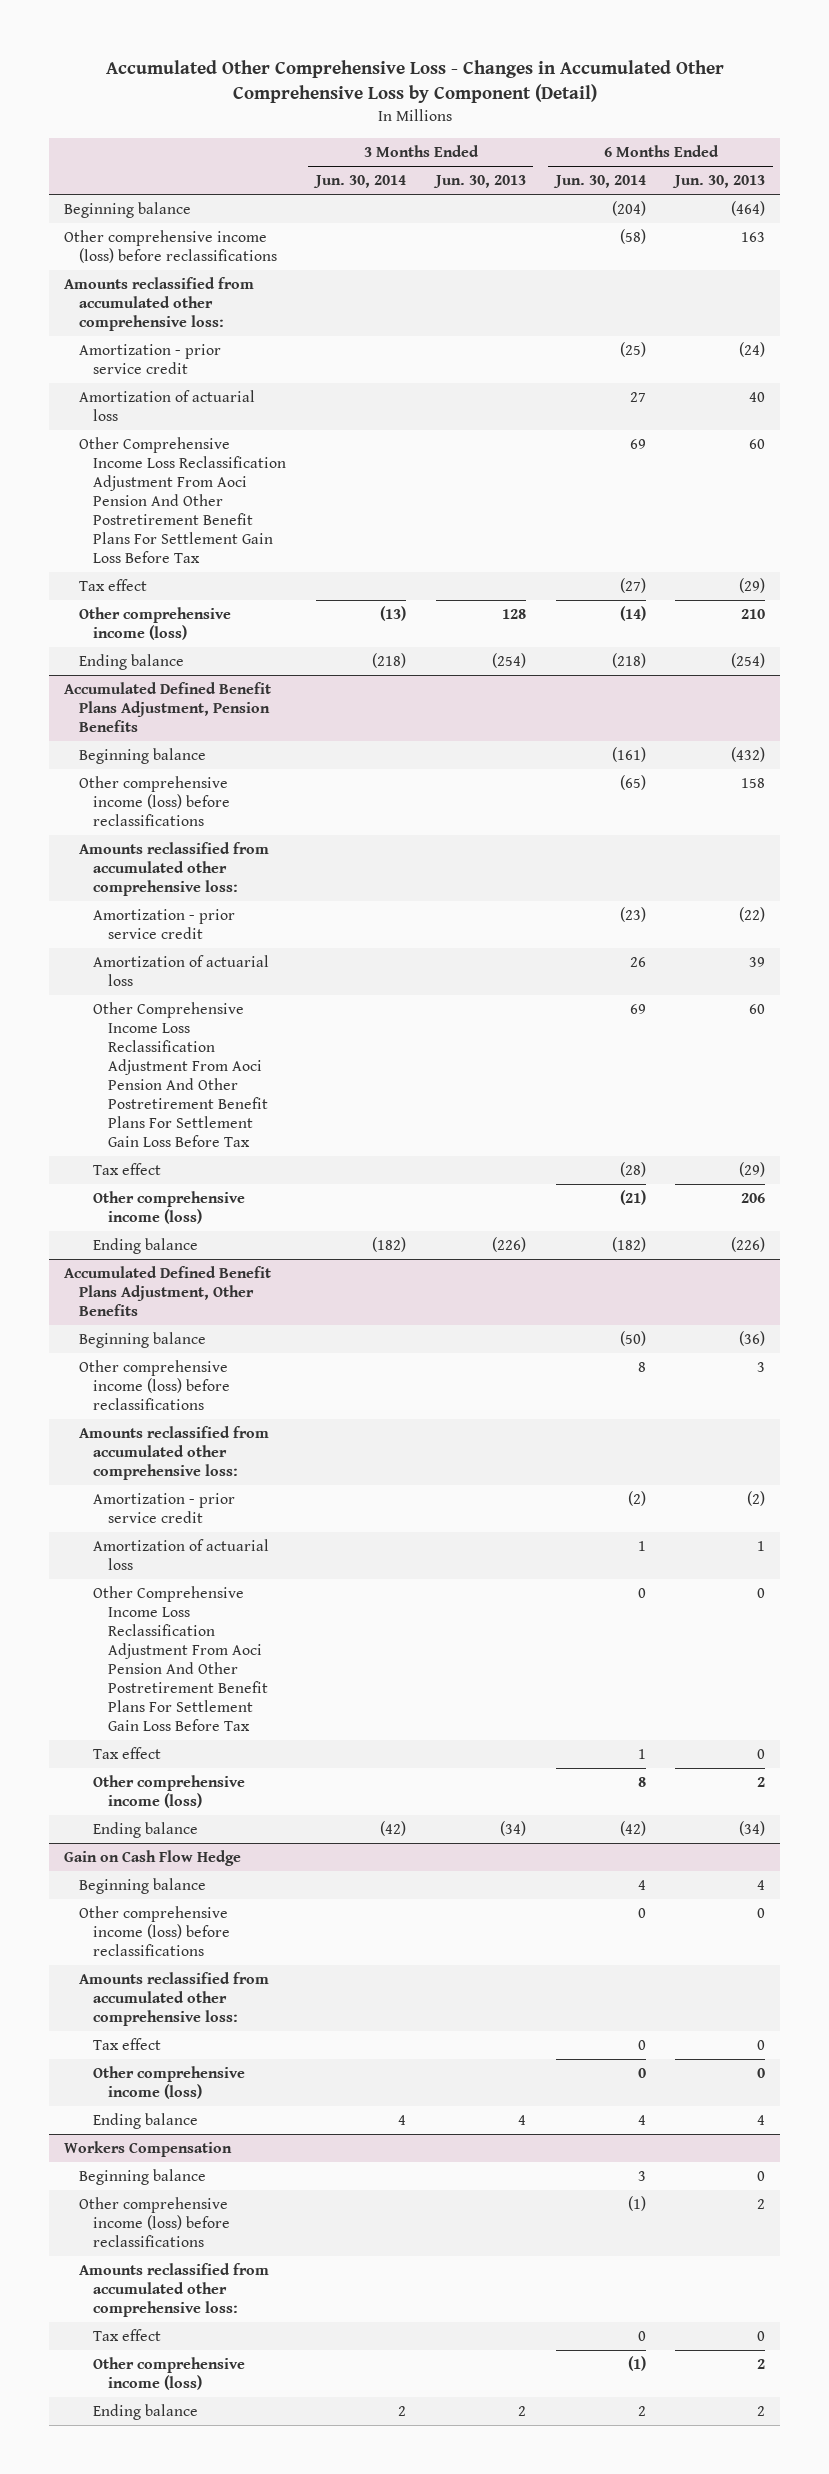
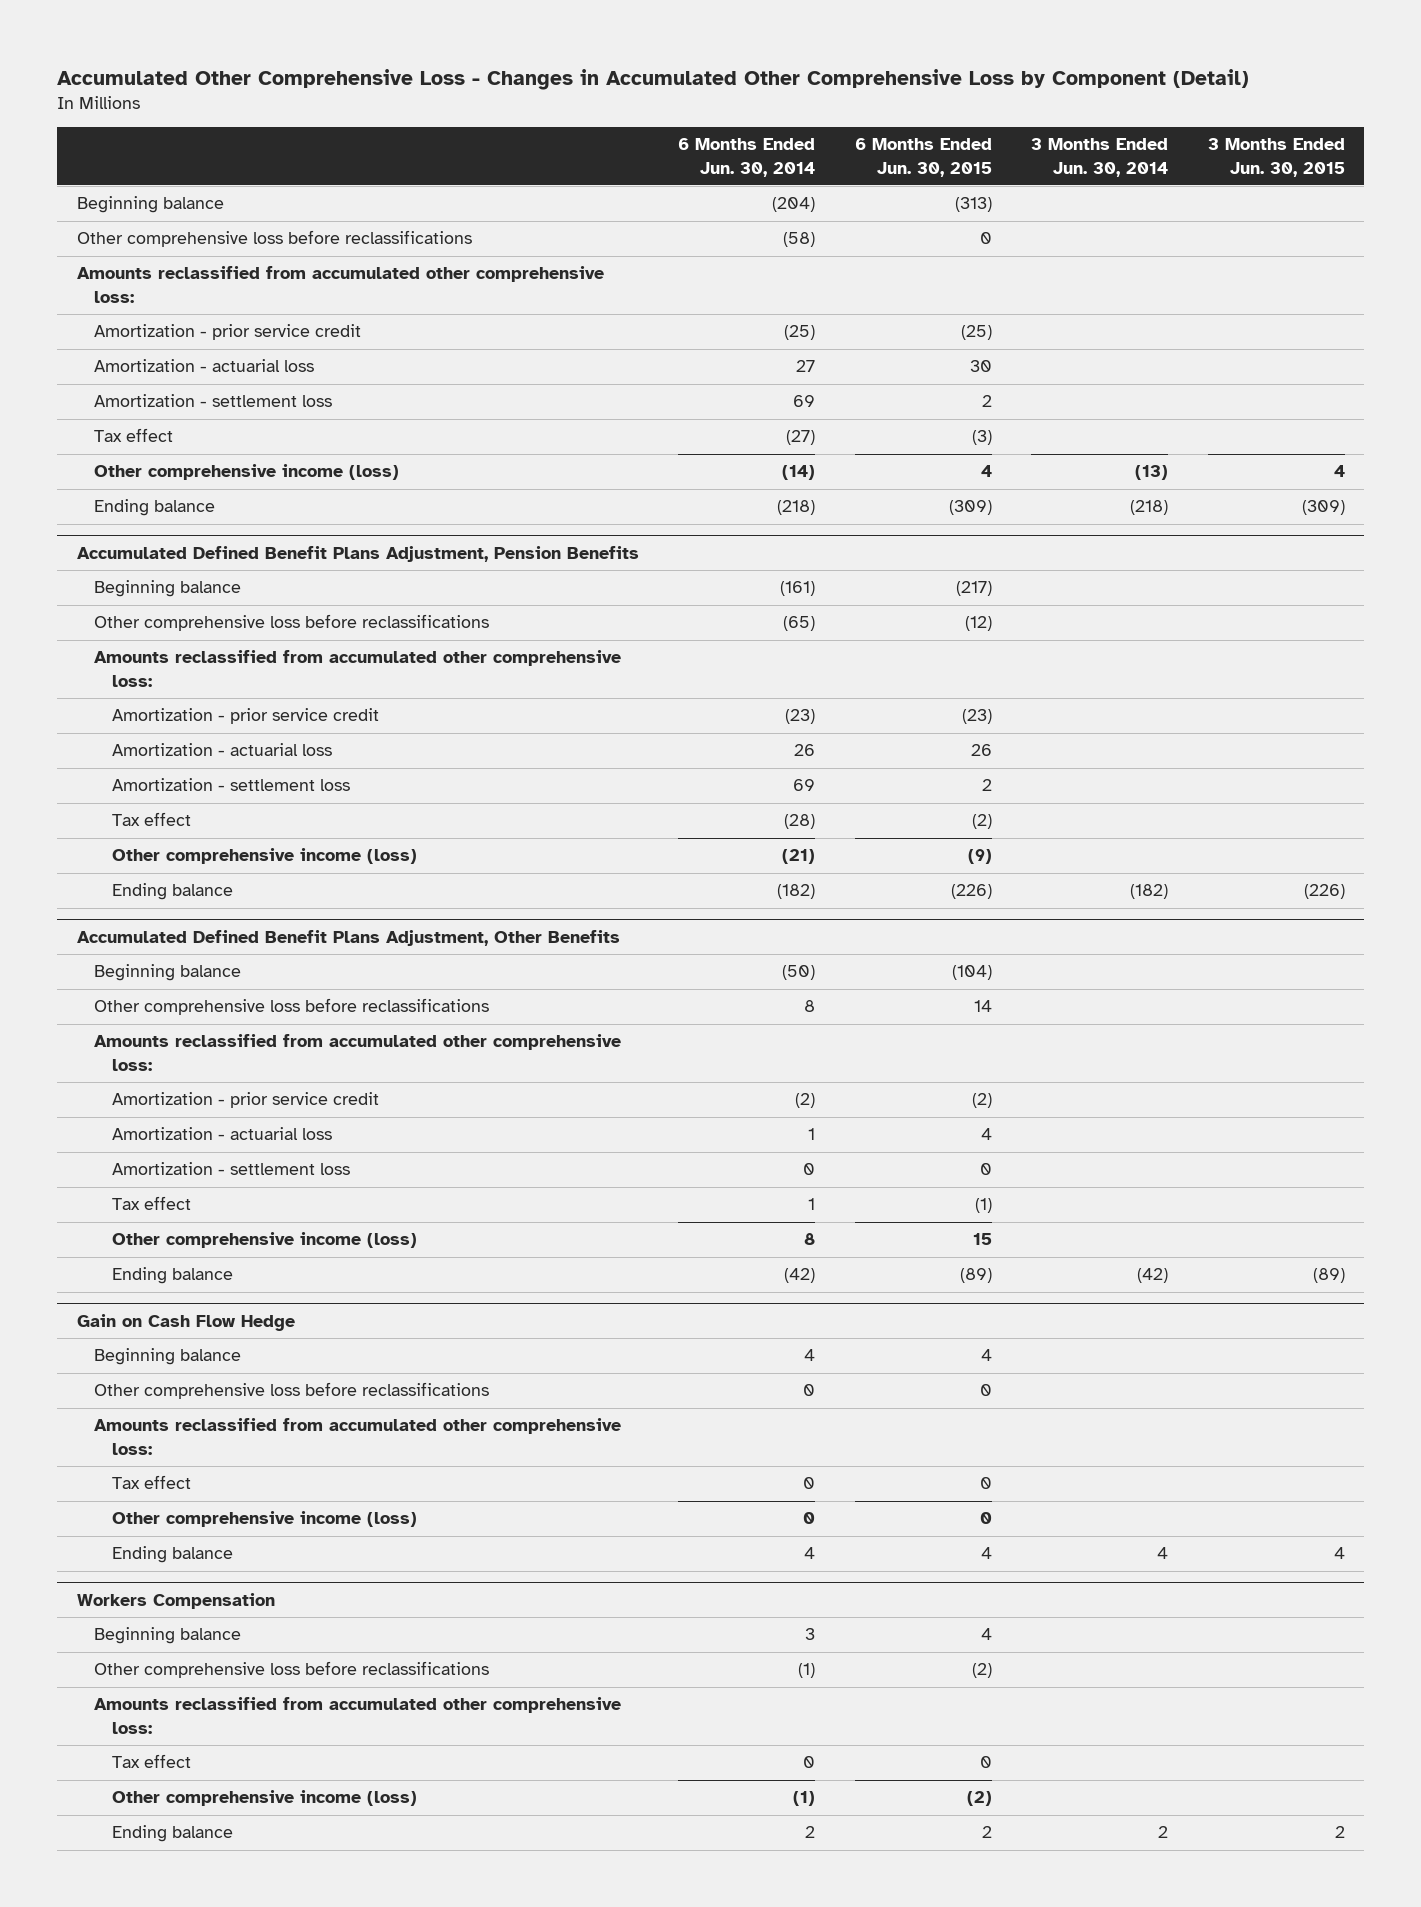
[432,175,526,189] Jun. 30, 2013 -> none
[672,175,766,189] Jun. 30, 2013 -> none
none -> [854,138,992,177] 6 Months Ended Jun. 30, 2015
none -> [1207,138,1345,177] 3 Months Ended Jun. 30, 2015
[63,230,277,264] Other comprehensive income (loss) before reclassifications -> [76,230,472,248] Other comprehensive loss before reclassifications
[78,390,255,422] Amortization of actuarial loss -> [94,359,315,373] Amortization - actuarial loss
[78,437,287,564] Other Comprehensive Income Loss Reclassification Adjustment From Aoci Pension And Other Postretirement Benefit Plans For Settlement Gain Loss Before Tax -> [94,394,333,408] Amortization - settlement loss
[78,776,231,827] Other comprehensive income (loss) before reclassifications -> [94,614,490,632] Other comprehensive loss before reclassifications
[93,955,270,987] Amortization of actuarial loss -> [111,743,332,757] Amortization - actuarial loss
[93,1002,268,1148] Other Comprehensive Income Loss Reclassification Adjustment From Aoci Pension And Other Postretirement Benefit Plans For Settlement Gain Loss Before Tax -> [111,778,350,792] Amortization - settlement loss
[78,1360,231,1411] Other comprehensive income (loss) before reclassifications -> [94,998,490,1016] Other comprehensive loss before reclassifications
[93,1539,270,1571] Amortization of actuarial loss -> [111,1127,332,1141] Amortization - actuarial loss
[93,1586,268,1732] Other Comprehensive Income Loss Reclassification Adjustment From Aoci Pension And Other Postretirement Benefit Plans For Settlement Gain Loss Before Tax -> [111,1162,350,1176] Amortization - settlement loss
[78,1906,231,1957] Other comprehensive income (loss) before reclassifications -> [94,1382,490,1400] Other comprehensive loss before reclassifications
[78,2197,231,2248] Other comprehensive income (loss) before reclassifications -> [94,1661,490,1679] Other comprehensive loss before reclassifications

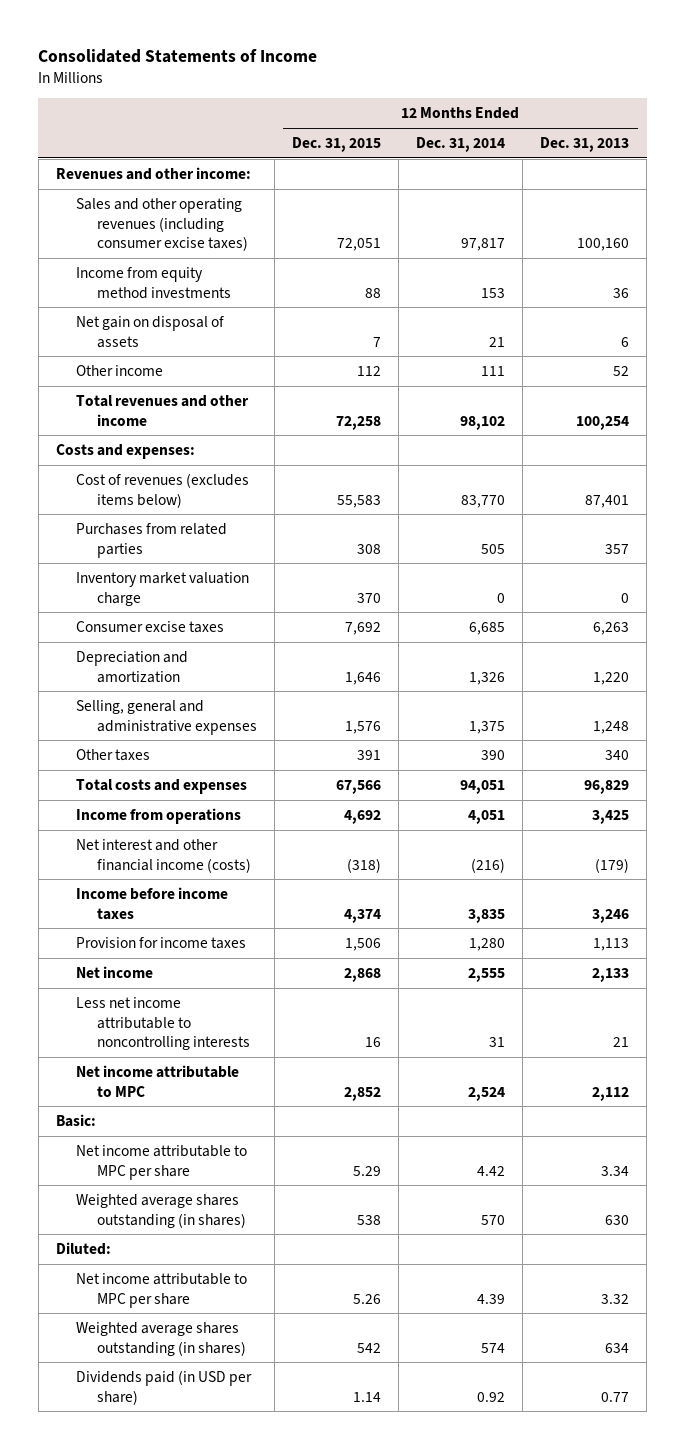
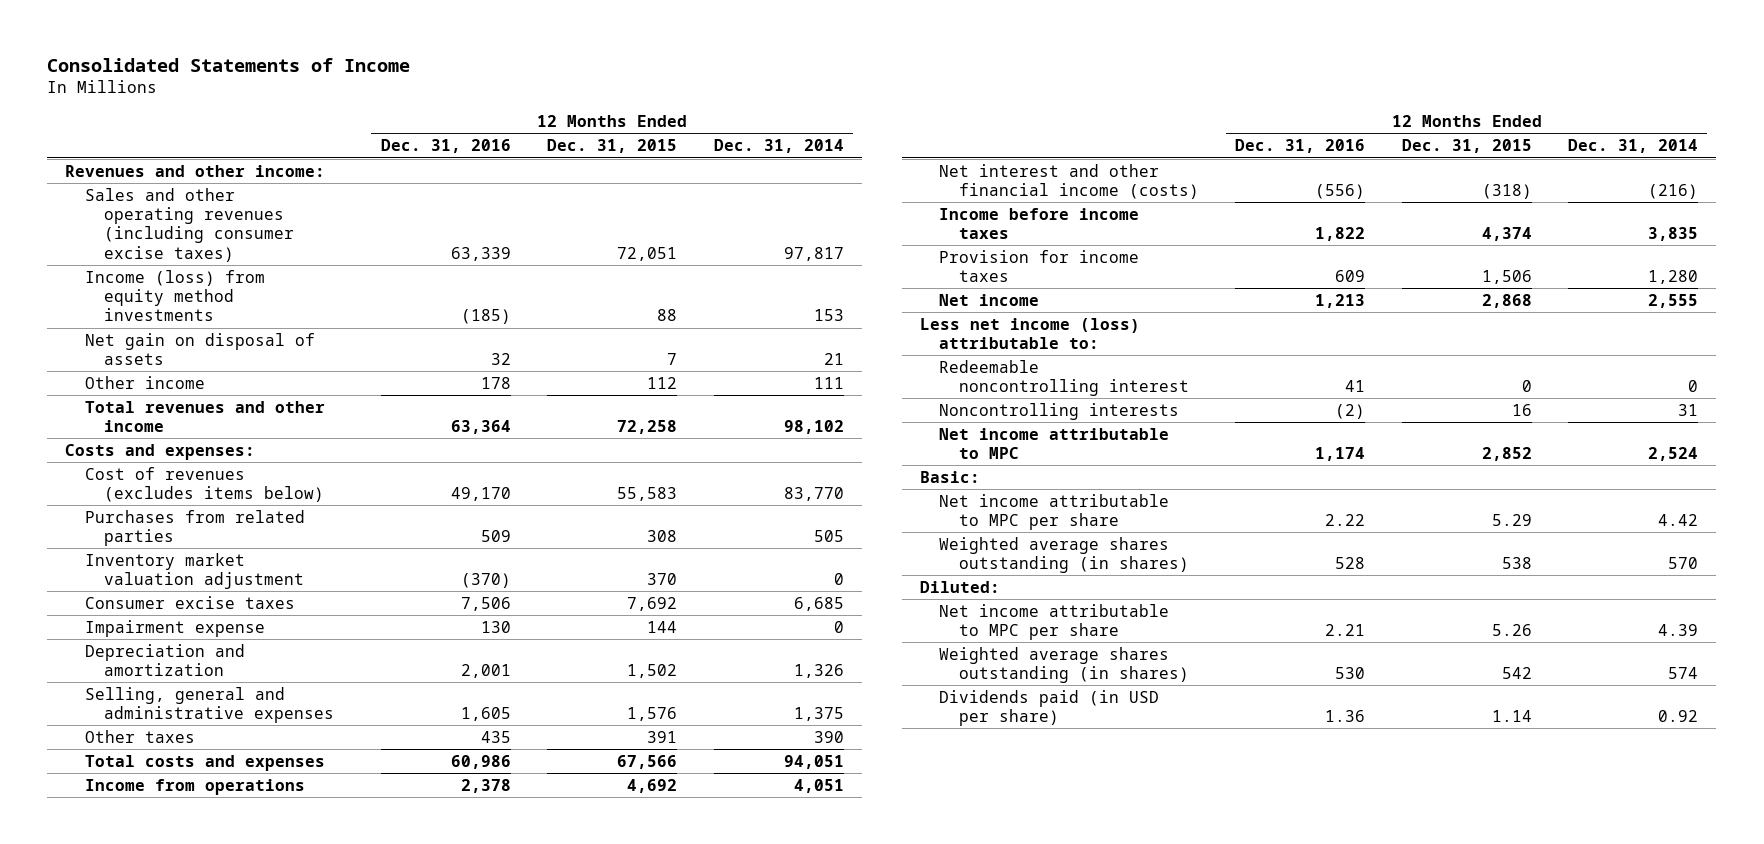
[540,137,630,153] Dec. 31, 2013 -> none
none -> [380,139,511,154] Dec. 31, 2016
[76,266,231,299] Income from equity method investments -> [84,269,265,322] Income (loss) from equity method investments
[76,571,250,606] Inventory market valuation charge -> [84,552,305,590] Inventory market valuation adjustment
none -> [84,619,265,637] Impairment expense
[344,671,381,685] 1,646 -> [627,664,678,679] 1,502
none -> [920,317,1141,350] Less net income (loss) attributable to:
none -> [939,359,1189,397] Redeemable noncontrolling interest
[76,996,250,1051] Less net income attributable to noncontrolling interests -> [939,402,1180,420] Noncontrolling interests

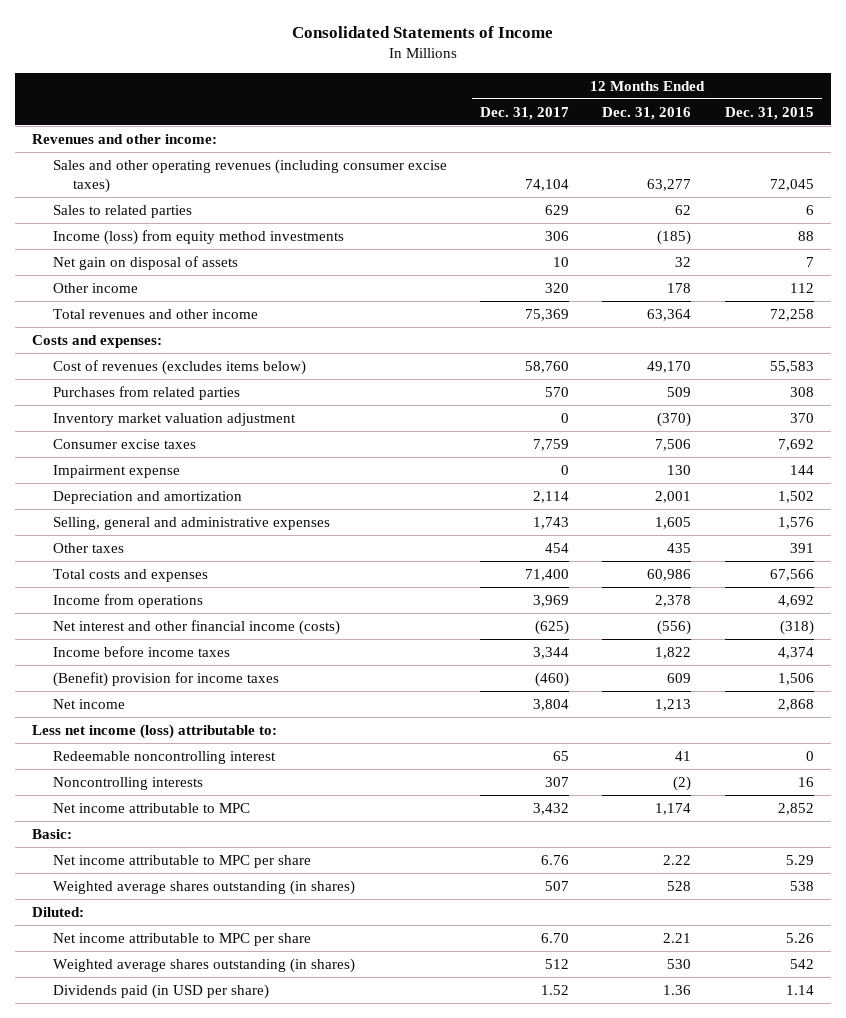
[713,139,844,154] Dec. 31, 2014 -> none
none -> [480,106,570,120] Dec. 31, 2017
[450,246,511,261] 63,339 -> [647,178,692,191] 63,277
[617,246,678,261] 72,051 -> [769,178,814,191] 72,045
none -> [52,204,192,218] Sales to related parties
[939,249,1140,283] Provision for income taxes -> [52,671,279,687] (Benefit) provision for income taxes

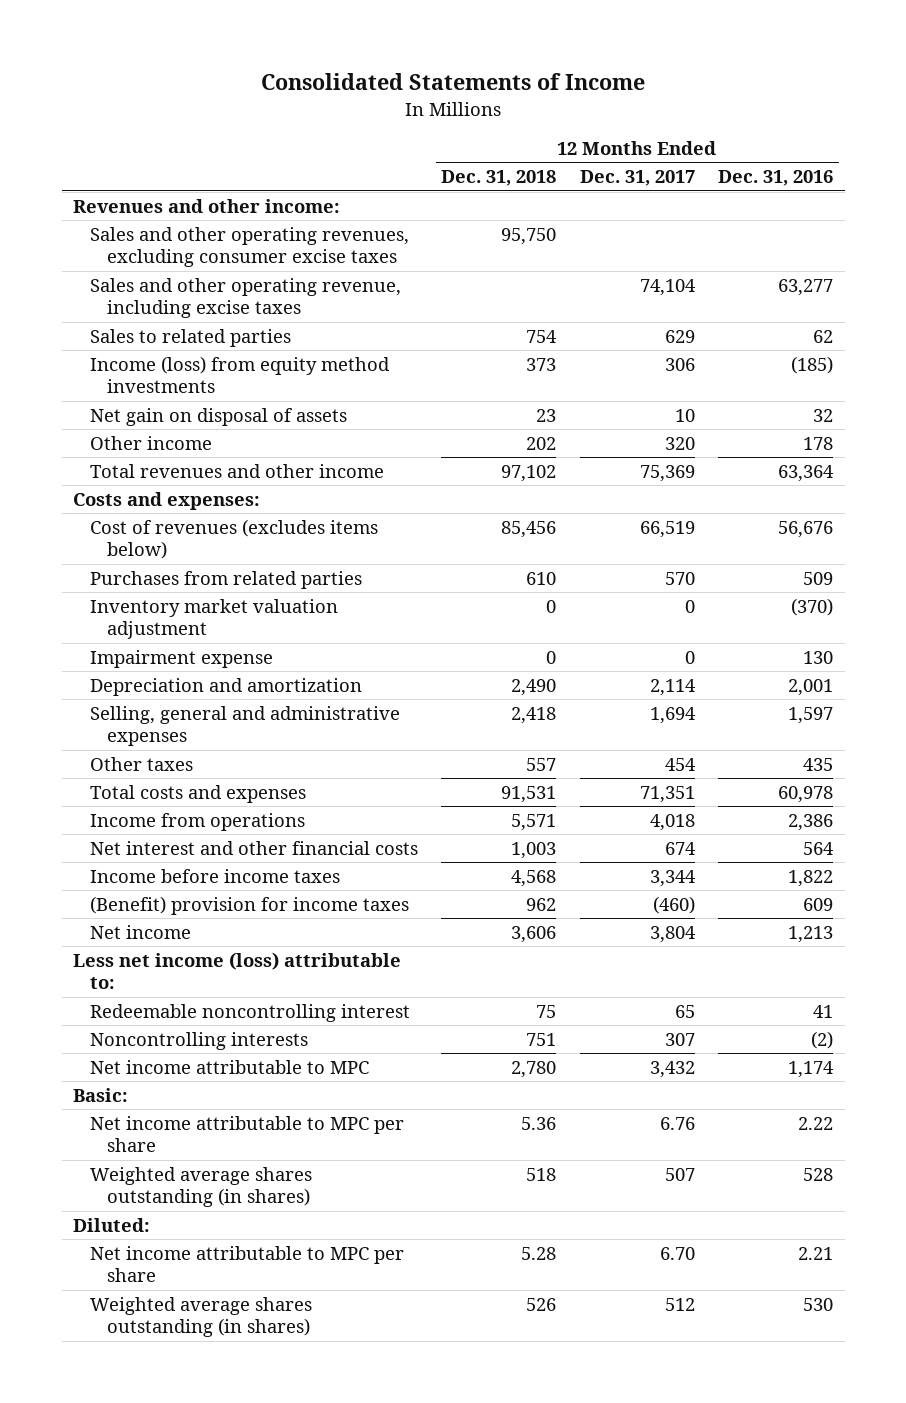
[724,106,814,120] Dec. 31, 2015 -> none
none -> [441,170,557,187] Dec. 31, 2018
none -> [90,226,410,268] Sales and other operating revenues, excluding consumer excise taxes
[52,158,447,193] Sales and other operating revenues (including consumer excise taxes) -> [90,277,402,319] Sales and other operating revenue, including excise taxes
[525,360,570,373] 58,760 -> [639,520,695,538] 66,519
[647,360,692,373] 49,170 -> [778,520,834,538] 56,676
[52,438,196,449] Consumer excise taxes -> none
[533,516,570,529] 1,743 -> [649,706,696,724] 1,694
[655,516,692,529] 1,605 -> [788,706,834,724] 1,597
[525,568,570,581] 71,400 -> [639,785,695,803] 71,351
[647,568,692,581] 60,986 -> [778,785,834,803] 60,978
[533,594,570,607] 3,969 -> [649,813,695,831] 4,018
[655,594,692,607] 2,378 -> [788,813,834,831] 2,386
[52,619,340,635] Net interest and other financial income (costs) -> [90,840,419,855] Net interest and other financial costs
[535,619,570,635] (625) -> [664,841,696,855] 674
[657,619,692,635] (556) -> [803,841,835,855] 564
[52,983,269,999] Dividends paid (in USD per share) -> none

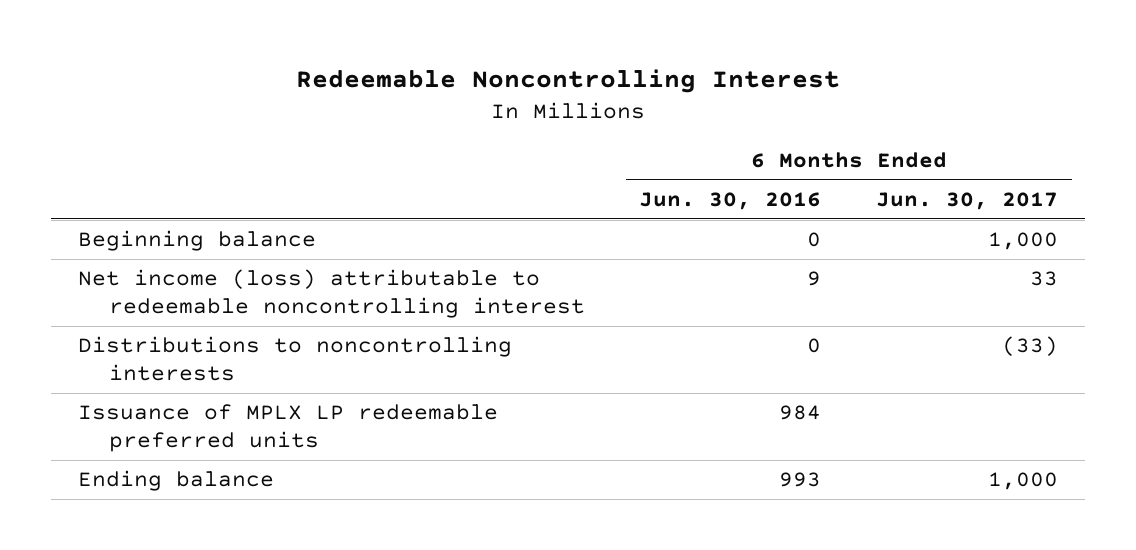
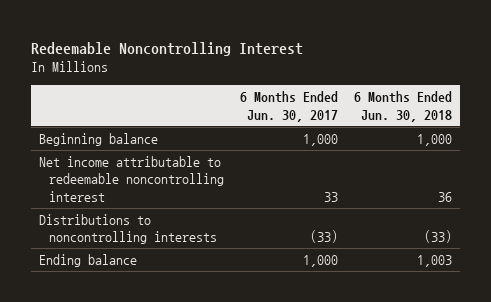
[639,192,822,211] Jun. 30, 2016 -> none
none -> [353,90,452,122] 6 Months Ended Jun. 30, 2018
[78,269,585,319] Net income (loss) attributable to redeemable noncontrolling interest -> [39,155,225,203] Net income attributable to redeemable noncontrolling interest
[78,404,499,453] Issuance of MPLX LP redeemable preferred units -> none

